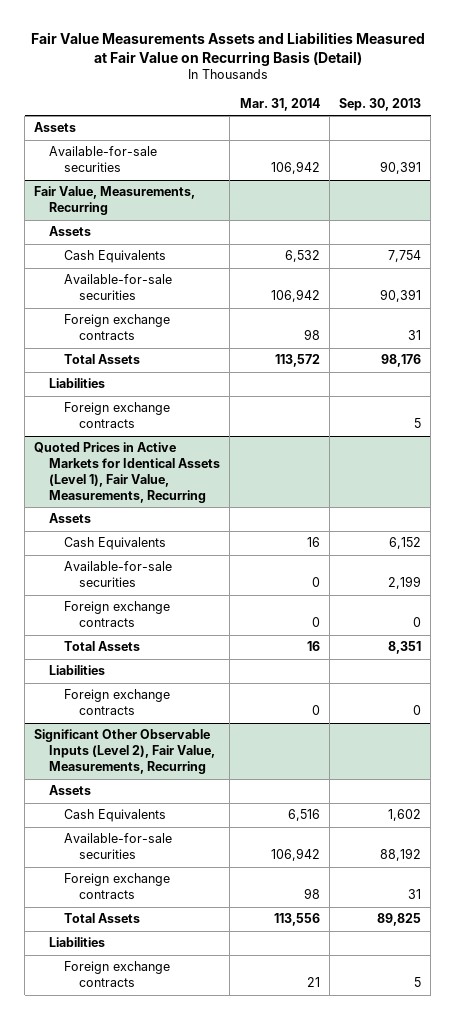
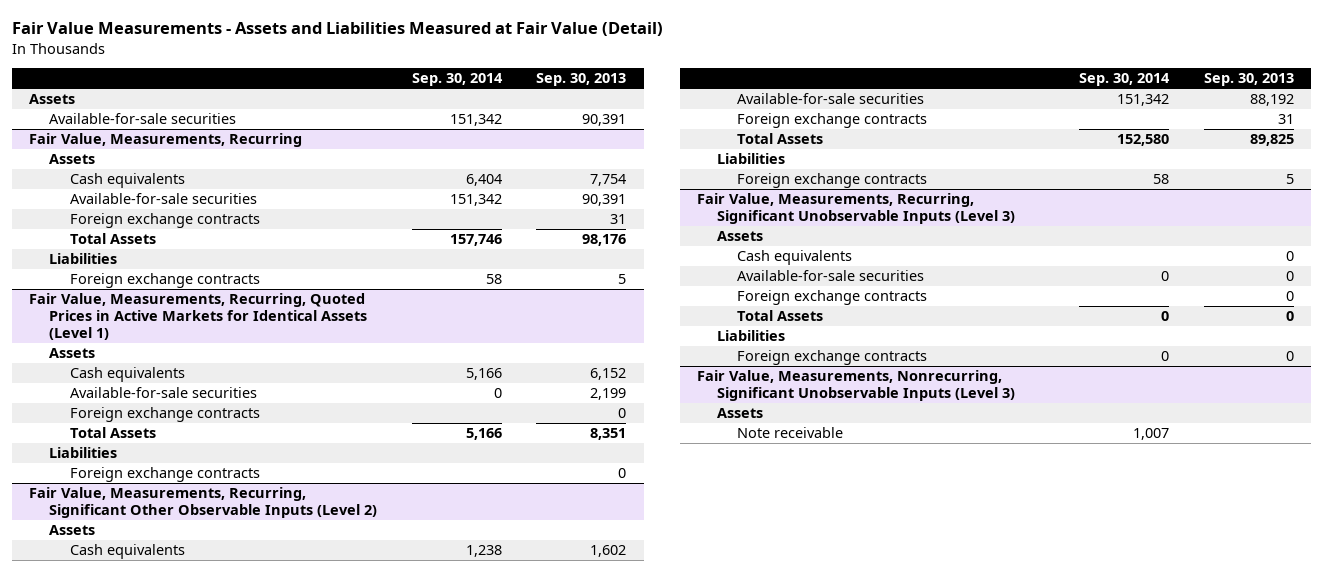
[30,31,425,66] Fair Value Measurements Assets and Liabilities Measured at Fair Value on Recurring Basis (Detail) -> [11,22,663,37] Fair Value Measurements - Assets and Liabilities Measured at Fair Value (Detail)
[239,98,320,112] Mar. 31, 2014 -> none
none -> [411,73,503,87] Sep. 30, 2014
[64,250,167,264] Cash Equivalents -> [69,173,185,189] Cash equivalents
[34,442,221,504] Quoted Prices in Active Markets for Identical Assets (Level 1), Fair Value, Measurements, Recurring -> [29,293,368,341] Fair Value, Measurements, Recurring, Quoted Prices in Active Markets for Identical Assets (Level 1)
[64,537,167,551] Cash Equivalents -> [69,367,185,383] Cash equivalents
[34,729,216,775] Significant Other Observable Inputs (Level 2), Fair Value, Measurements, Recurring -> [29,487,378,519] Fair Value, Measurements, Recurring, Significant Other Observable Inputs (Level 2)
[64,809,167,823] Cash Equivalents -> [69,544,185,560] Cash equivalents
none -> [696,193,1015,225] Fair Value, Measurements, Recurring, Significant Unobservable Inputs (Level 3)
none -> [716,231,763,242] Assets
none -> [737,250,853,266] Cash equivalents
none -> [737,270,925,282] Available-for-sale securities
none -> [737,290,928,306] Foreign exchange contracts
none -> [737,310,824,322] Total Assets
none -> [716,330,785,342] Liabilities
none -> [737,350,928,366] Foreign exchange contracts
none -> [696,370,1015,402] Fair Value, Measurements, Nonrecurring, Significant Unobservable Inputs (Level 3)
none -> [716,408,763,419] Assets
none -> [737,427,844,439] Note receivable

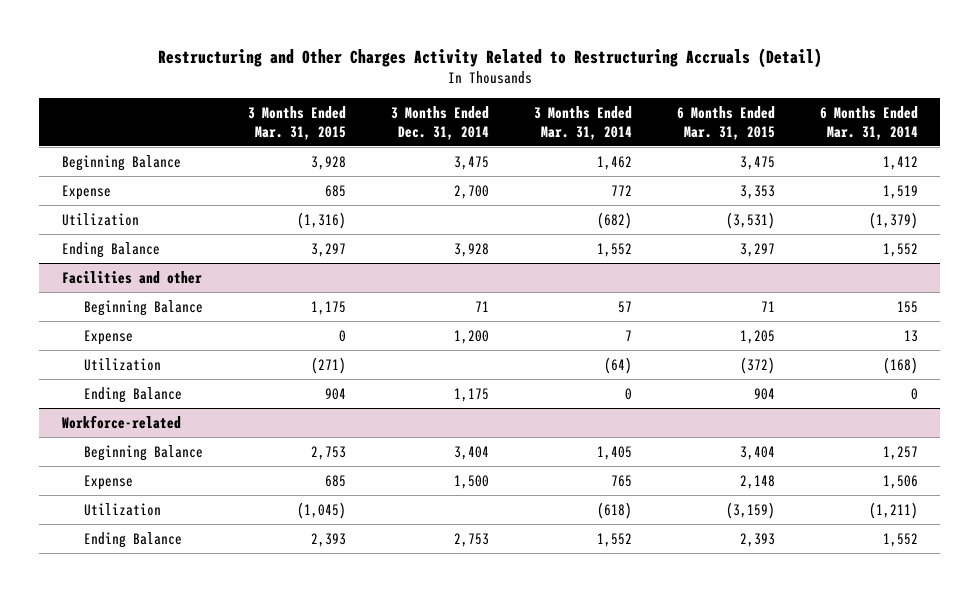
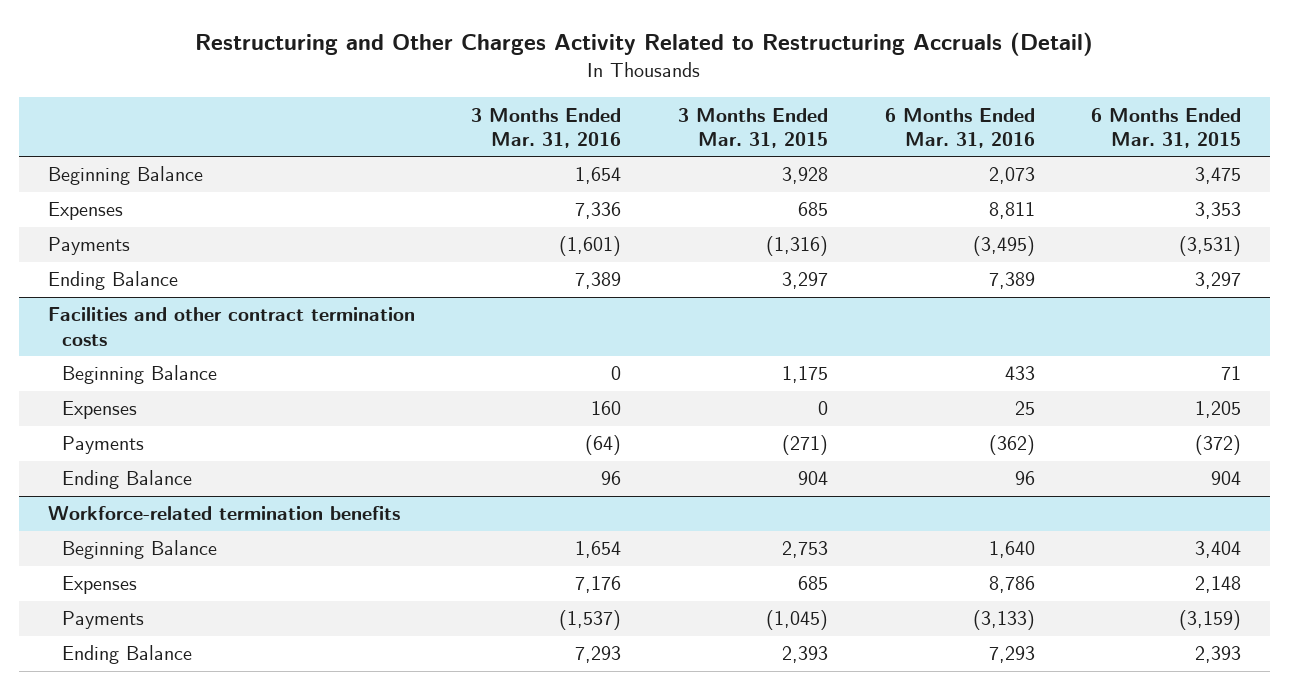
[391,106,490,140] 3 Months Ended Dec. 31, 2014 -> none
[533,106,632,140] 3 Months Ended Mar. 31, 2014 -> none
[819,106,918,140] 6 Months Ended Mar. 31, 2014 -> none
none -> [471,107,622,148] 3 Months Ended Mar. 31, 2016
none -> [884,107,1035,148] 6 Months Ended Mar. 31, 2016
[61,184,111,200] Expense -> [47,202,123,221] Expenses
[61,212,139,226] Utilization -> [47,237,130,256] Payments
[61,270,202,284] Facilities and other -> [47,307,415,346] Facilities and other contract termination costs
[84,329,134,345] Expense -> [61,401,137,420] Expenses
[84,357,162,371] Utilization -> [61,436,144,455] Payments
[61,414,181,429] Workforce-related -> [47,506,400,521] Workforce-related termination benefits
[84,474,134,490] Expense -> [61,576,137,595] Expenses
[84,502,162,516] Utilization -> [61,611,144,630] Payments

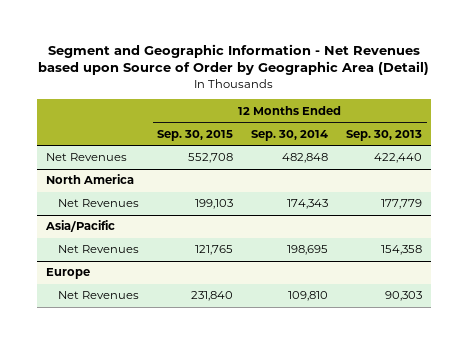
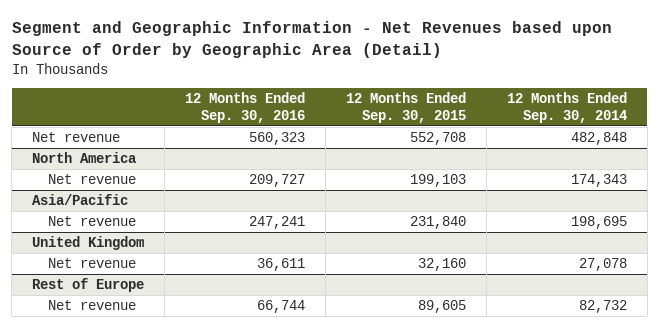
[346,129,423,141] Sep. 30, 2013 -> none
none -> [184,91,305,124] 12 Months Ended Sep. 30, 2016
[45,153,127,162] Net Revenues -> [31,131,120,142] Net revenue
[58,199,140,208] Net Revenues -> [48,173,137,184] Net revenue
[45,268,90,280] Europe -> none
[58,245,140,254] Net Revenues -> [48,215,137,226] Net revenue
[195,245,234,256] 121,765 -> [409,215,466,229] 231,840
none -> [31,235,144,250] United Kingdom
[58,291,140,300] Net Revenues -> [48,257,137,268] Net revenue
[191,291,234,302] 231,840 -> [417,257,466,271] 32,160
[288,291,329,302] 109,810 -> [578,257,627,271] 27,078
none -> [31,277,144,292] Rest of Europe
none -> [48,299,137,310] Net revenue

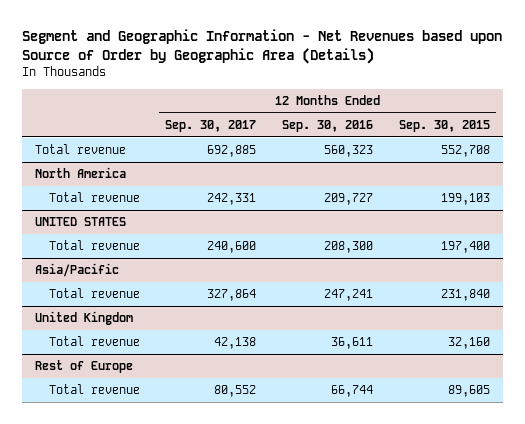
[11,21,612,58] Segment and Geographic Information - Net Revenues based upon Source of Order by Geographic Area (Detail) -> [22,29,503,65] Segment and Geographic Information - Net Revenues based upon Source of Order by Geographic Area (Details)
[506,91,627,124] 12 Months Ended Sep. 30, 2014 -> none
none -> [165,119,257,132] Sep. 30, 2017
[31,131,120,142] Net revenue -> [35,144,127,155] Total revenue
[48,173,137,184] Net revenue -> [48,192,140,203] Total revenue
none -> [35,217,127,227] UNITED STATES
none -> [48,240,140,251] Total revenue
[48,215,137,226] Net revenue -> [48,288,140,299] Total revenue
[48,257,137,268] Net revenue -> [48,336,140,347] Total revenue
[48,299,137,310] Net revenue -> [48,384,140,395] Total revenue

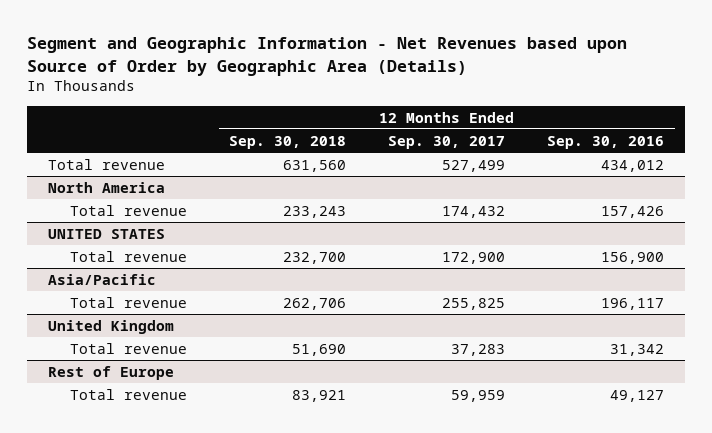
[398,119,490,132] Sep. 30, 2015 -> none
none -> [229,135,347,149] Sep. 30, 2018
[207,145,257,158] 692,885 -> [442,159,506,172] 527,499
[324,145,374,158] 560,323 -> [601,159,665,172] 434,012
[207,193,257,206] 242,331 -> [442,205,506,218] 174,432
[324,193,374,206] 209,727 -> [601,205,665,218] 157,426
[207,241,257,254] 240,600 -> [442,251,506,264] 172,900
[324,241,374,254] 208,300 -> [601,251,665,264] 156,900
[207,289,257,302] 327,864 -> [442,297,506,310] 255,825
[324,289,374,302] 247,241 -> [601,297,665,310] 196,117
[214,337,257,350] 42,138 -> [451,343,506,356] 37,283
[331,337,374,350] 36,611 -> [610,343,665,356] 31,342
[214,385,257,398] 80,552 -> [451,389,506,402] 59,959
[331,385,374,398] 66,744 -> [610,389,665,402] 49,127

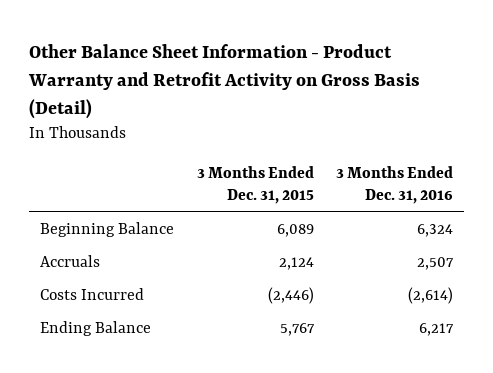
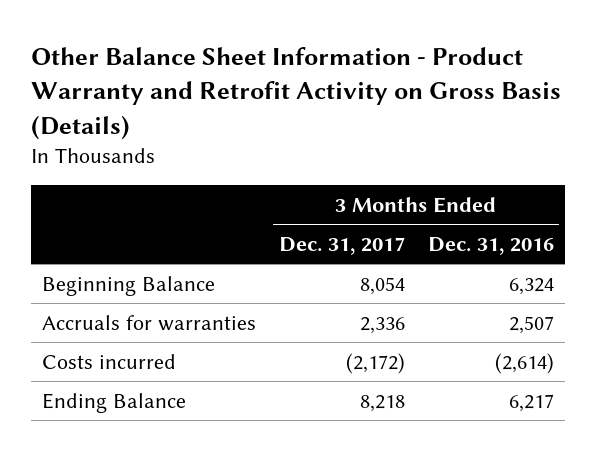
[28,43,421,119] Other Balance Sheet Information - Product Warranty and Retrofit Activity on Gross Basis (Detail) -> [30,47,561,140] Other Balance Sheet Information - Product Warranty and Retrofit Activity on Gross Basis (Details)
[196,166,314,205] 3 Months Ended Dec. 31, 2015 -> none
none -> [278,236,405,255] Dec. 31, 2017
[40,254,101,267] Accruals -> [42,314,257,331] Accruals for warranties
[40,287,145,300] Costs Incurred -> [42,353,177,369] Costs incurred

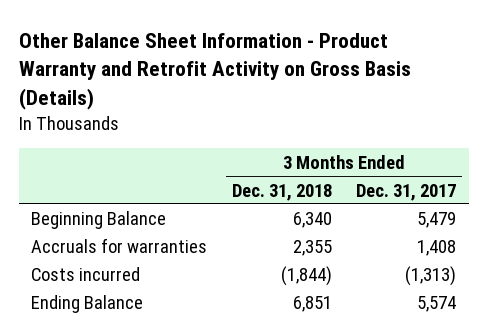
[427,236,554,255] Dec. 31, 2016 -> none
none -> [231,183,332,201] Dec. 31, 2018
[359,276,405,295] 8,054 -> [417,212,457,229] 5,479
[359,316,405,334] 2,336 -> [417,240,457,257] 1,408
[345,352,405,374] (2,172) -> [405,266,457,287] (1,313)
[359,394,405,412] 8,218 -> [417,296,457,313] 5,574

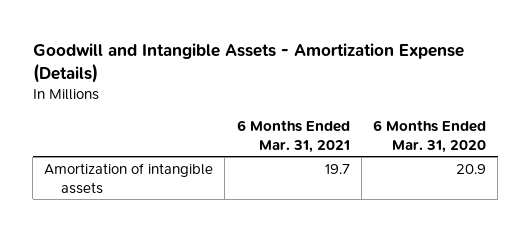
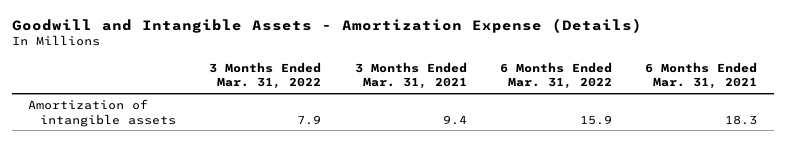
[373,119,487,153] 6 Months Ended Mar. 31, 2020 -> none
none -> [209,61,322,90] 3 Months Ended Mar. 31, 2022
none -> [354,61,467,90] 3 Months Ended Mar. 31, 2021
none -> [500,61,613,90] 6 Months Ended Mar. 31, 2022
[324,163,350,174] 19.7 -> [725,114,758,125] 18.3

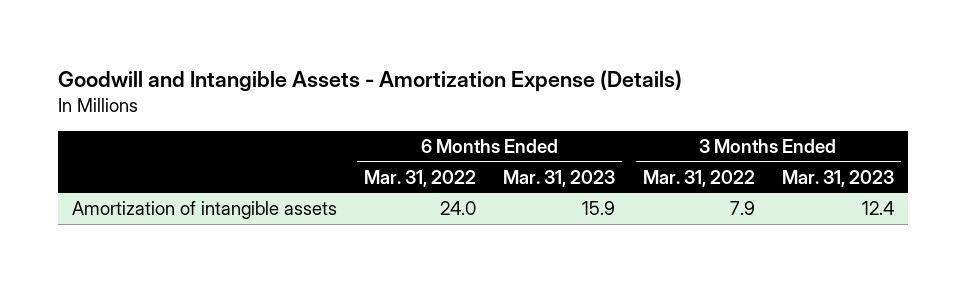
[354,61,467,90] 3 Months Ended Mar. 31, 2021 -> none
[645,61,758,90] 6 Months Ended Mar. 31, 2021 -> none
none -> [503,169,616,187] Mar. 31, 2023
none -> [781,169,894,187] Mar. 31, 2023
[580,114,613,125] 15.9 -> [440,201,477,216] 24.0

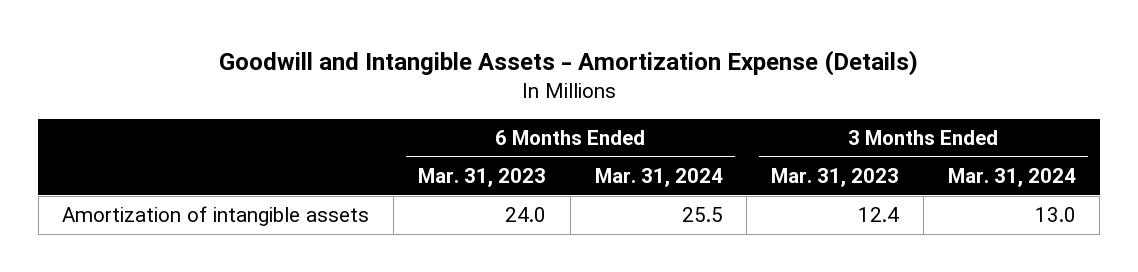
[364,169,477,187] Mar. 31, 2022 -> none
[642,169,755,187] Mar. 31, 2022 -> none
none -> [594,168,723,188] Mar. 31, 2024
none -> [947,168,1076,188] Mar. 31, 2024
[582,201,616,216] 15.9 -> [504,207,546,223] 24.0

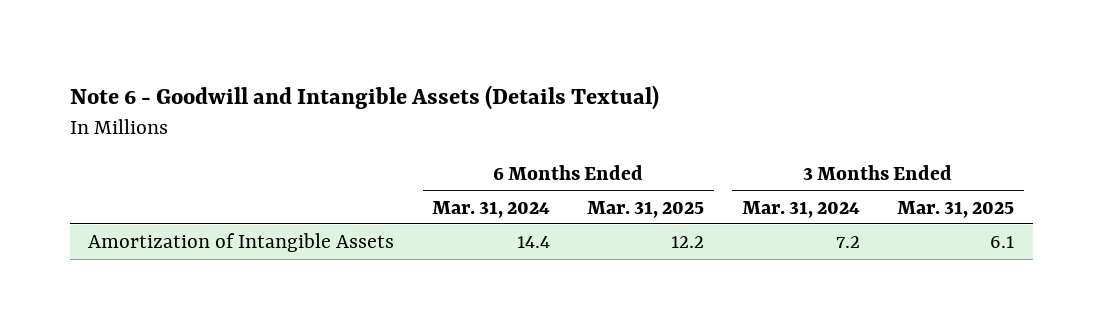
[219,50,919,77] Goodwill and Intangible Assets - Amortization Expense (Details) -> [69,85,659,111] Note 6 - Goodwill and Intangible Assets (Details Textual)
[417,168,546,188] Mar. 31, 2023 -> none
[771,168,900,188] Mar. 31, 2023 -> none
none -> [587,200,705,218] Mar. 31, 2025
none -> [897,200,1015,218] Mar. 31, 2025
[62,206,370,227] Amortization of intangible assets -> [88,233,395,253] Amortization of Intangible Assets
[681,207,723,223] 25.5 -> [516,236,550,249] 14.4
[1034,207,1076,223] 13.0 -> [835,236,860,249] 7.2

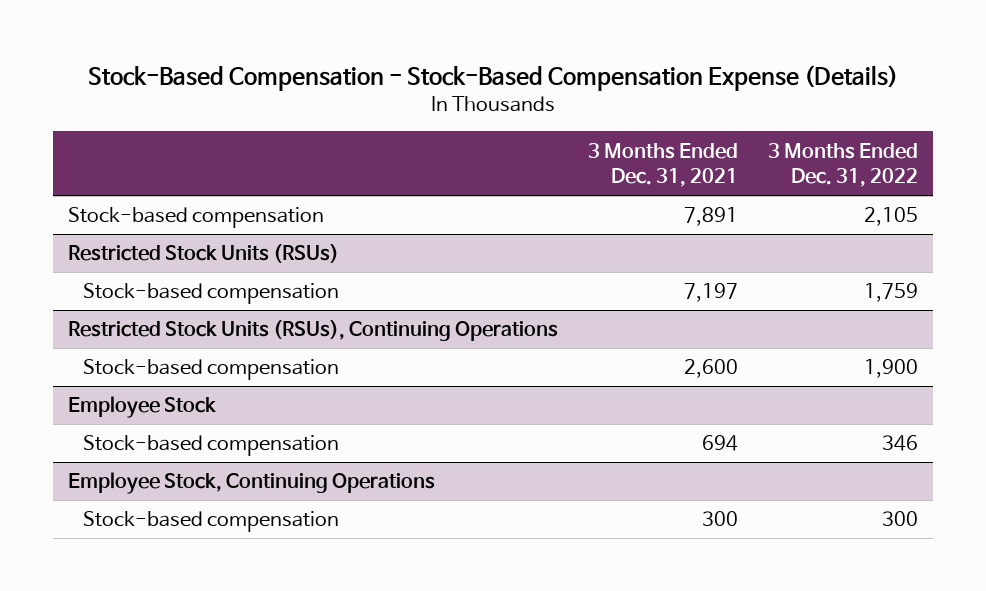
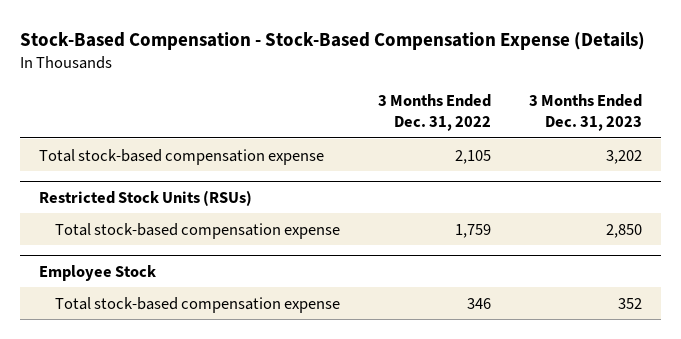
[587,142,738,188] 3 Months Ended Dec. 31, 2021 -> none
none -> [528,94,642,132] 3 Months Ended Dec. 31, 2023
[67,207,324,229] Stock-based compensation -> [38,148,324,165] Total stock-based compensation expense
[67,320,558,342] Restricted Stock Units (RSUs), Continuing Operations -> none
[83,359,340,381] Stock-based compensation -> none
[83,283,340,305] Stock-based compensation -> [55,222,341,239] Total stock-based compensation expense
[67,472,435,495] Employee Stock, Continuing Operations -> none
[83,511,340,533] Stock-based compensation -> none
[83,435,340,457] Stock-based compensation -> [55,296,341,313] Total stock-based compensation expense

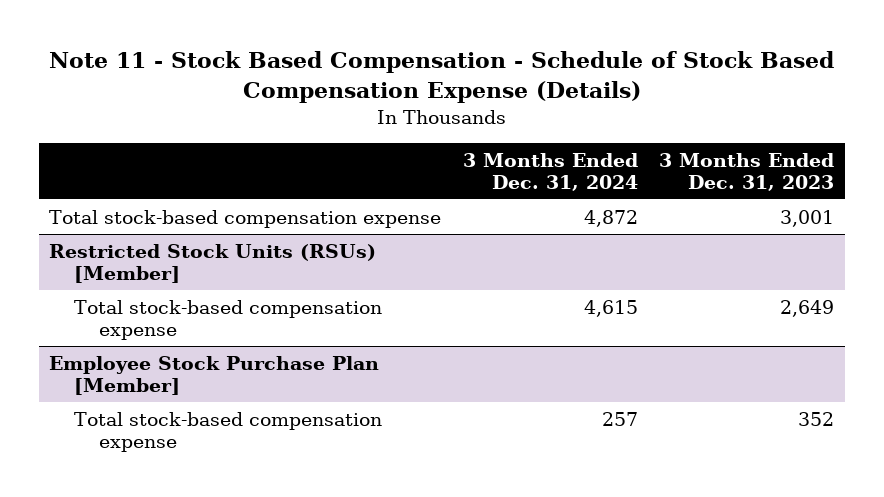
[19,31,645,50] Stock-Based Compensation - Stock-Based Compensation Expense (Details) -> [48,51,834,104] Note 11 - Stock Based Compensation - Schedule of Stock Based Compensation Expense (Details)
[378,94,492,132] 3 Months Ended Dec. 31, 2022 -> none
none -> [462,152,638,191] 3 Months Ended Dec. 31, 2024
[38,264,156,281] Employee Stock -> none
[605,149,642,164] 3,202 -> [780,209,835,227] 3,001
[38,189,252,206] Restricted Stock Units (RSUs) -> [49,243,377,284] Restricted Stock Units (RSUs) [Member]
[605,223,642,238] 2,850 -> [780,299,835,317] 2,649
none -> [49,355,380,396] Employee Stock Purchase Plan [Member]

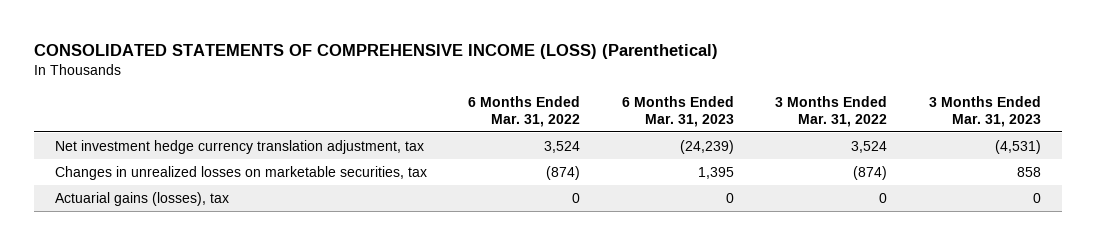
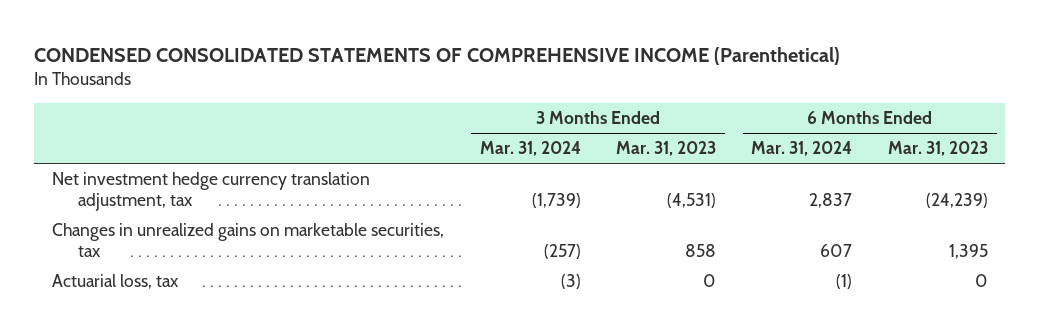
[33,43,718,59] CONSOLIDATED STATEMENTS OF COMPREHENSIVE INCOME (LOSS) (Parenthetical) -> [34,46,841,65] CONDENSED CONSOLIDATED STATEMENTS OF COMPREHENSIVE INCOME (Parenthetical)
[468,96,581,127] 6 Months Ended Mar. 31, 2022 -> none
[775,96,888,127] 3 Months Ended Mar. 31, 2022 -> none
none -> [479,141,581,157] Mar. 31, 2024
none -> [751,141,853,157] Mar. 31, 2024
[54,165,427,180] Changes in unrealized losses on marketable securities, tax -> [52,223,445,258] Changes in unrealized gains on marketable securities, tax
[54,191,229,206] Actuarial gains (losses), tax -> [52,274,180,290] Actuarial loss, tax

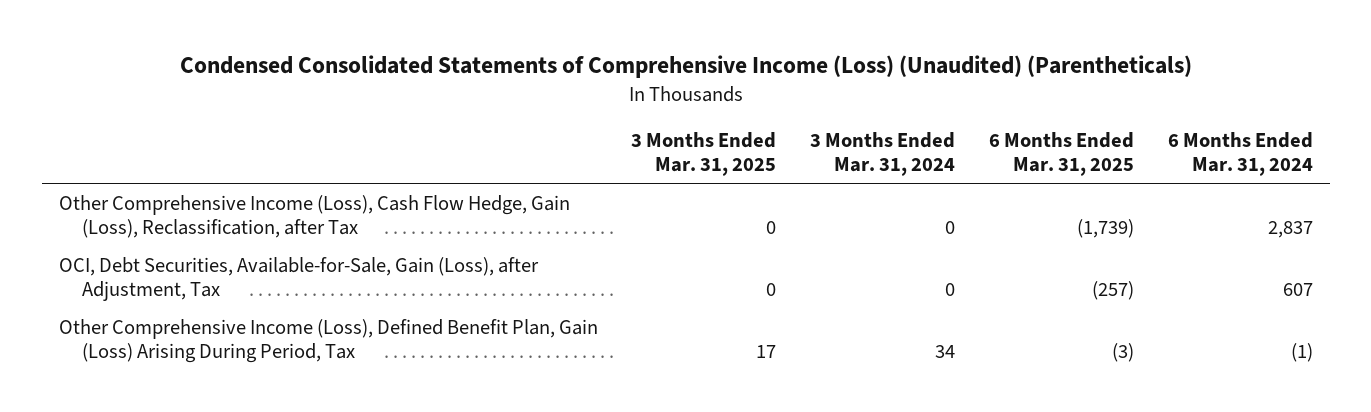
[34,46,841,65] CONDENSED CONSOLIDATED STATEMENTS OF COMPREHENSIVE INCOME (Parenthetical) -> [179,55,1192,79] Condensed Consolidated Statements of Comprehensive Income (Loss) (Unaudited) (Parentheticals)
[615,141,716,157] Mar. 31, 2023 -> none
[887,141,988,157] Mar. 31, 2023 -> none
none -> [631,131,777,177] 3 Months Ended Mar. 31, 2025
none -> [989,131,1135,177] 6 Months Ended Mar. 31, 2025
[52,172,371,212] Net investment hedge currency translation adjustment, tax -> none
[52,223,445,258] Changes in unrealized gains on marketable securities, tax -> none
[52,274,180,290] Actuarial loss, tax -> none
none -> [58,194,570,238] Other Comprehensive Income (Loss), Cash Flow Hedge, Gain (Loss), Reclassification, after Tax
none -> [58,256,539,301] OCI, Debt Securities, Available-for-Sale, Gain (Loss), after Adjustment, Tax
none -> [58,318,598,363] Other Comprehensive Income (Loss), Defined Benefit Plan, Gain (Loss) Arising During Period, Tax

